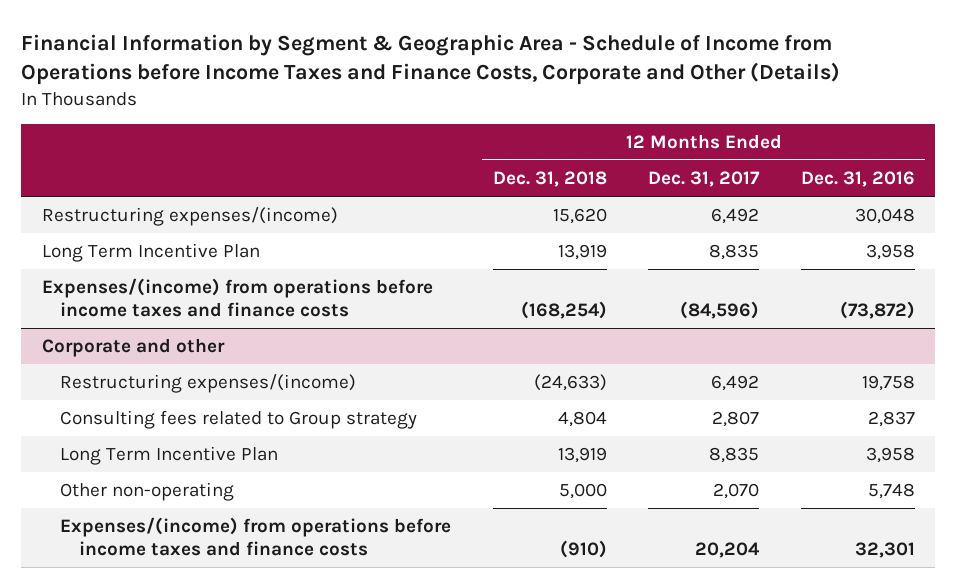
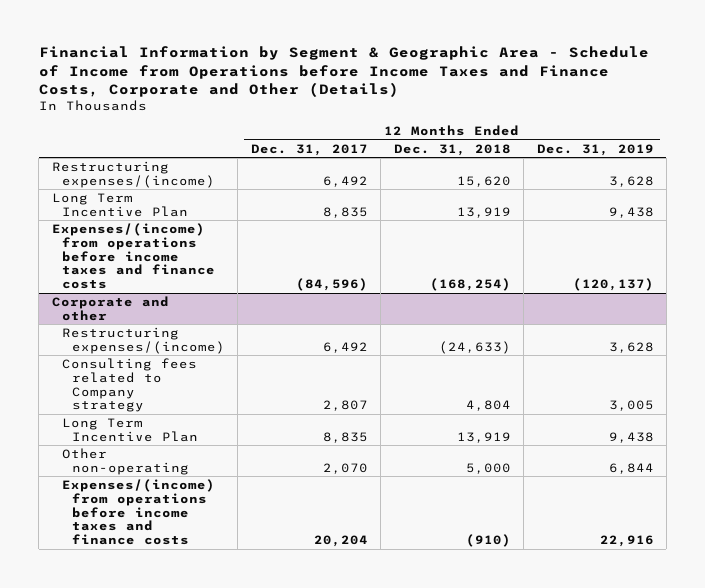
[800,171,915,188] Dec. 31, 2016 -> none
none -> [536,143,654,156] Dec. 31, 2019
[60,410,418,430] Consulting fees related to Group strategy -> [61,357,197,413] Consulting fees related to Company strategy

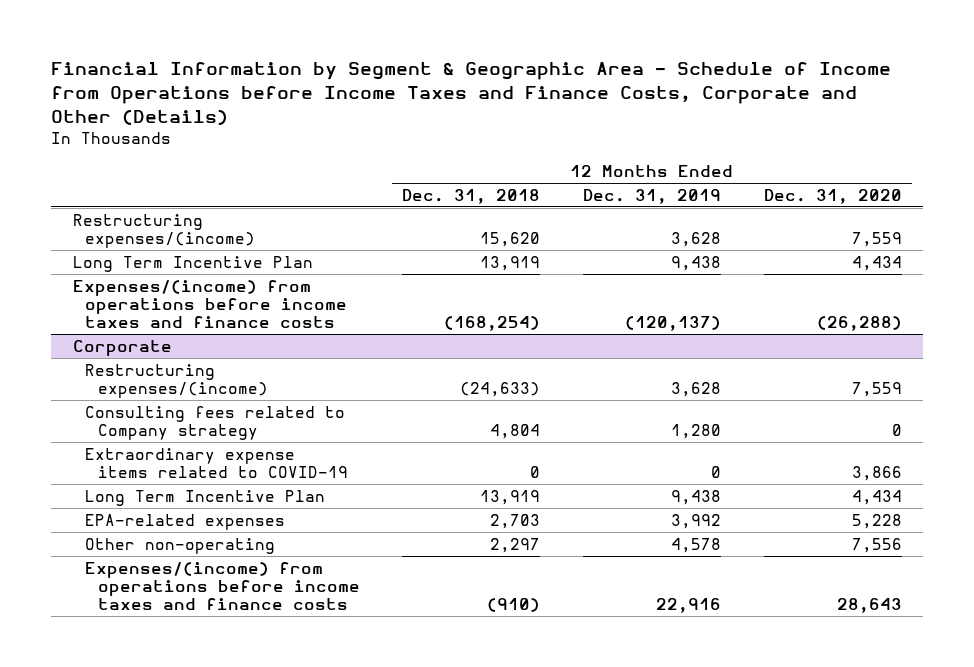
[250,143,368,156] Dec. 31, 2017 -> none
none -> [763,188,902,204] Dec. 31, 2020
[51,295,169,321] Corporate and other -> [72,339,172,356] Corporate
[608,400,654,412] 3,005 -> [670,423,721,439] 1,280
none -> [85,447,348,478] Extraordinary expense items related to COVID-19
none -> [85,513,286,530] EPA-related expenses
[465,462,511,474] 5,000 -> [490,537,541,553] 2,297
[608,462,654,474] 6,844 -> [670,537,721,553] 4,578

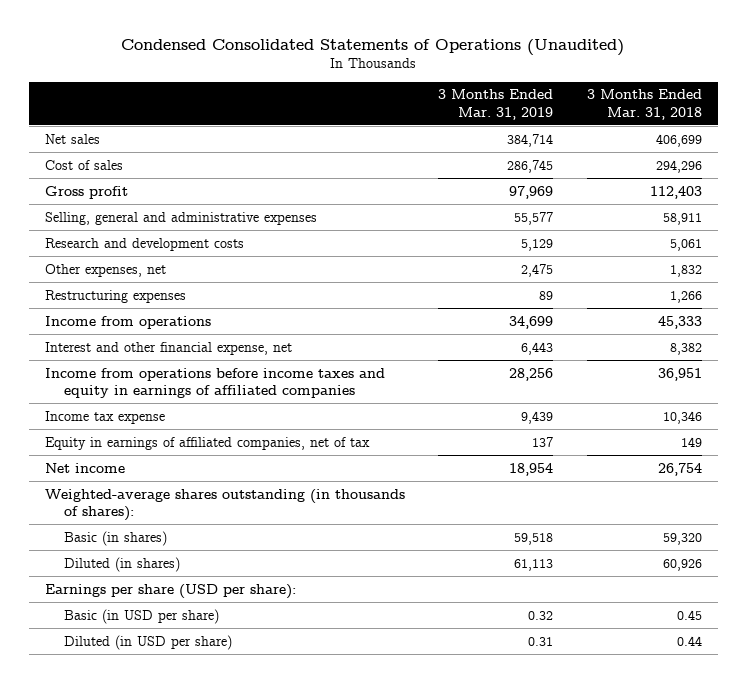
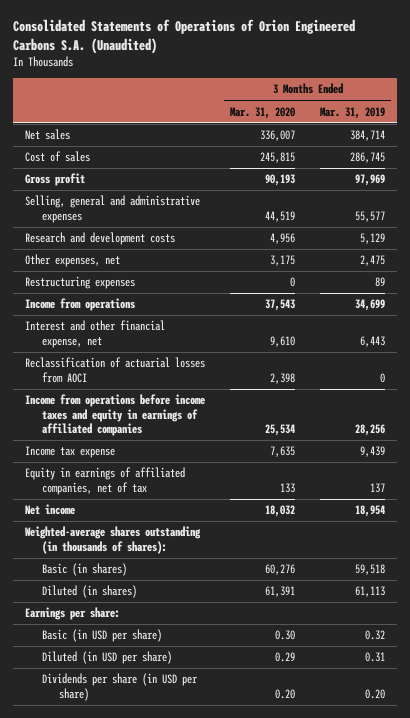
[121,38,625,56] Condensed Consolidated Statements of Operations (Unaudited) -> [12,19,355,54] Consolidated Statements of Operations of Orion Engineered Carbons S.A. (Unaudited)
[586,89,702,120] 3 Months Ended Mar. 31, 2018 -> none
none -> [230,106,296,119] Mar. 31, 2020
none -> [25,357,206,383] Reclassification of actuarial losses from AOCI
[45,583,297,599] Earnings per share (USD per share): -> [25,607,121,621] Earnings per share:
none -> [42,673,199,701] Dividends per share (in USD per share)

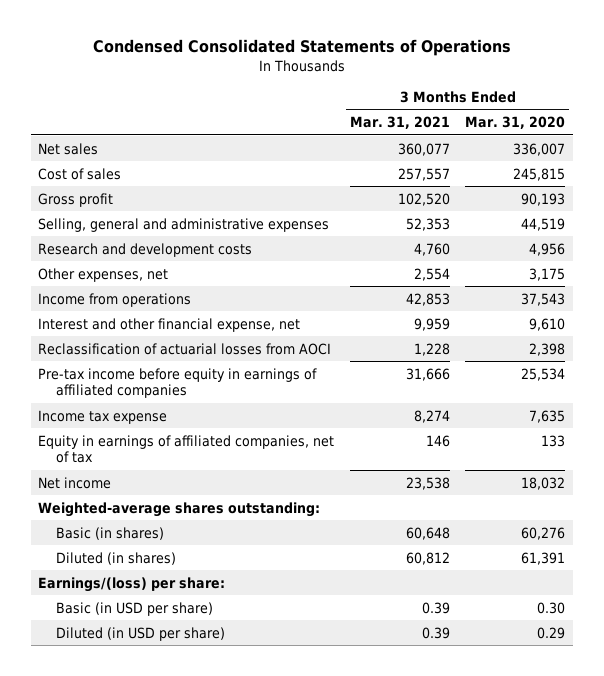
[12,19,355,54] Consolidated Statements of Operations of Orion Engineered Carbons S.A. (Unaudited) -> [92,39,511,57] Condensed Consolidated Statements of Operations
[320,106,386,119] Mar. 31, 2019 -> none
none -> [349,116,450,130] Mar. 31, 2021
[25,276,136,290] Restructuring expenses -> none
[25,394,206,436] Income from operations before income taxes and equity in earnings of affiliated companies -> [38,367,318,399] Pre-tax income before equity in earnings of affiliated companies
[25,526,202,554] Weighted-average shares outstanding (in thousands of shares): -> [38,501,321,517] Weighted-average shares outstanding:
[25,607,121,621] Earnings per share: -> [38,576,226,592] Earnings/(loss) per share:
[42,673,199,701] Dividends per share (in USD per share) -> none

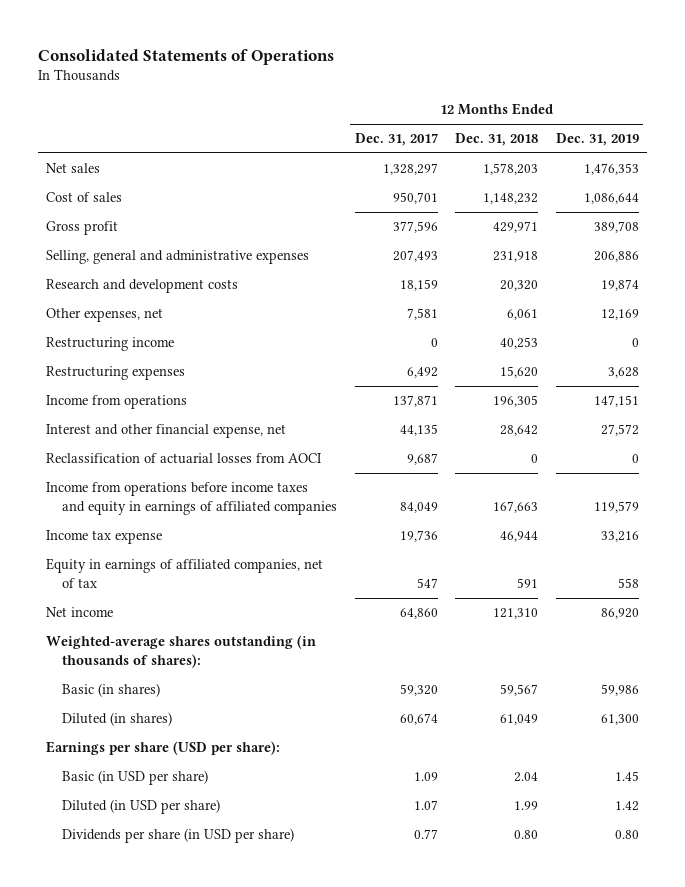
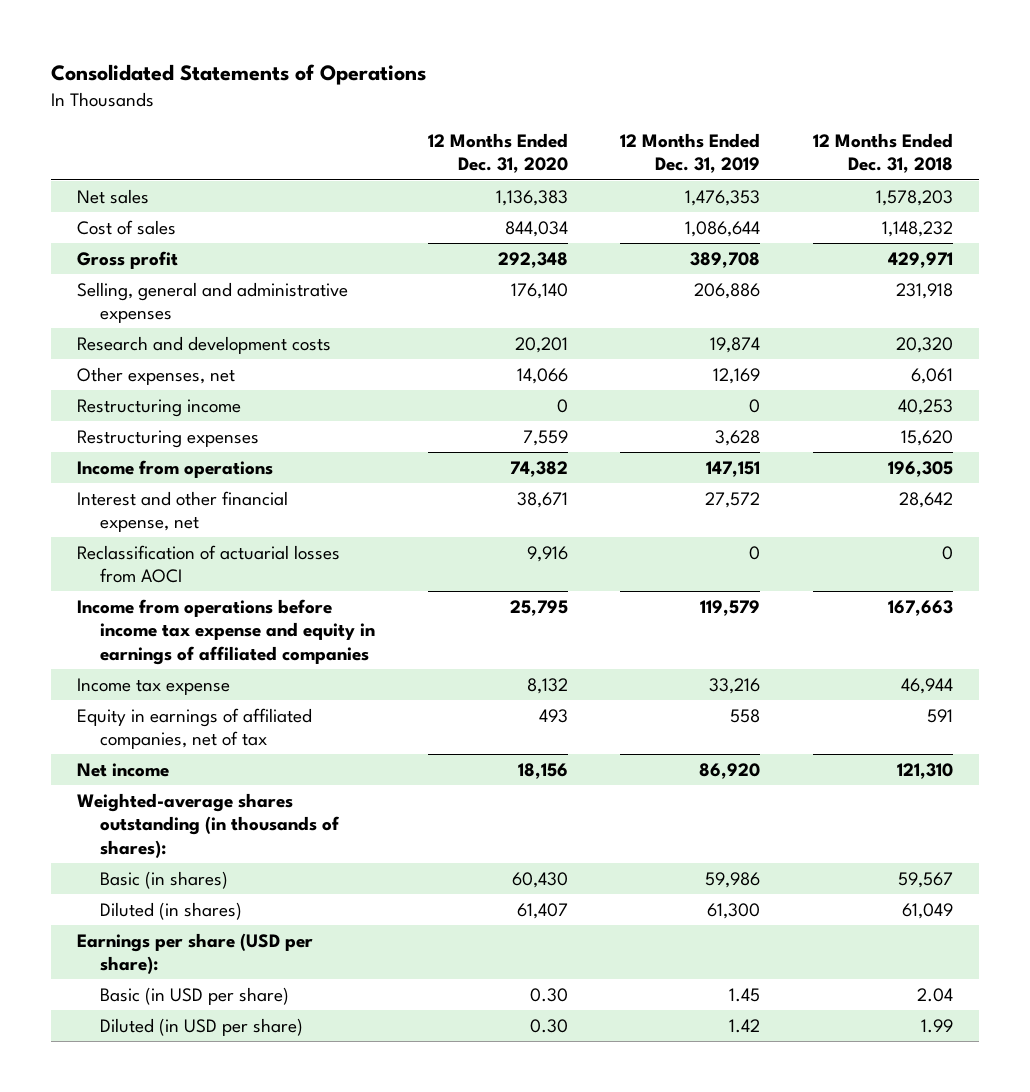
[354,133,438,147] Dec. 31, 2017 -> none
none -> [427,133,568,174] 12 Months Ended Dec. 31, 2020
[46,482,338,516] Income from operations before income taxes and equity in earnings of affiliated companies -> [77,598,376,665] Income from operations before income tax expense and equity in earnings of affiliated companies
[62,828,295,844] Dividends per share (in USD per share) -> none

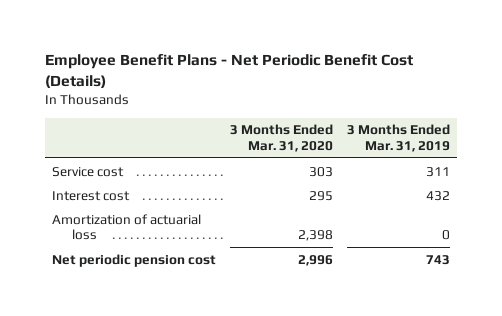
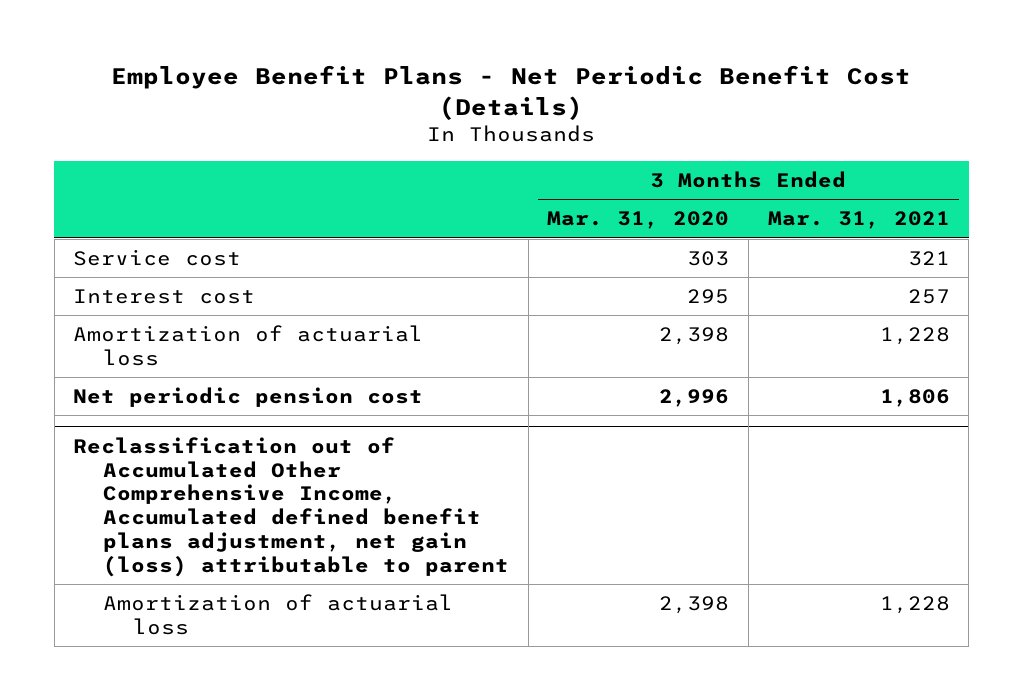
[347,124,451,152] 3 Months Ended Mar. 31, 2019 -> none
none -> [767,211,950,230] Mar. 31, 2021
none -> [73,436,509,577] Reclassification out of Accumulated Other Comprehensive Income, Accumulated defined benefit plans adjustment, net gain (loss) attributable to parent
none -> [102,594,453,635] Amortization of actuarial loss

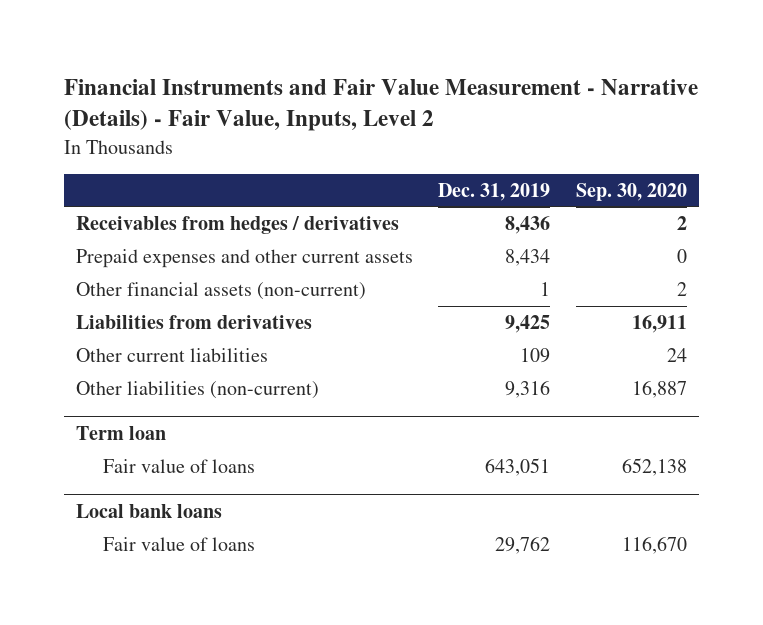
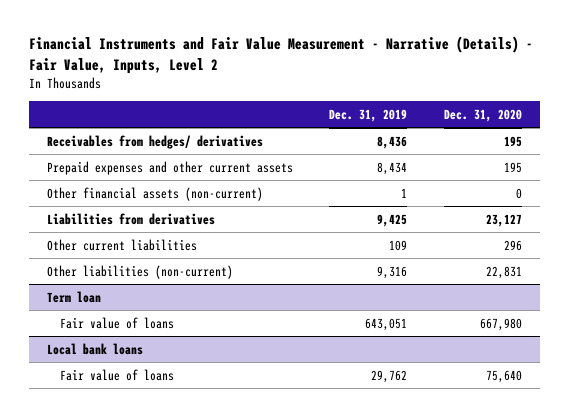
[575,182,687,201] Sep. 30, 2020 -> none
none -> [443,108,522,122] Dec. 31, 2020
[76,215,400,234] Receivables from hedges / derivatives -> [47,134,264,149] Receivables from hedges/ derivatives

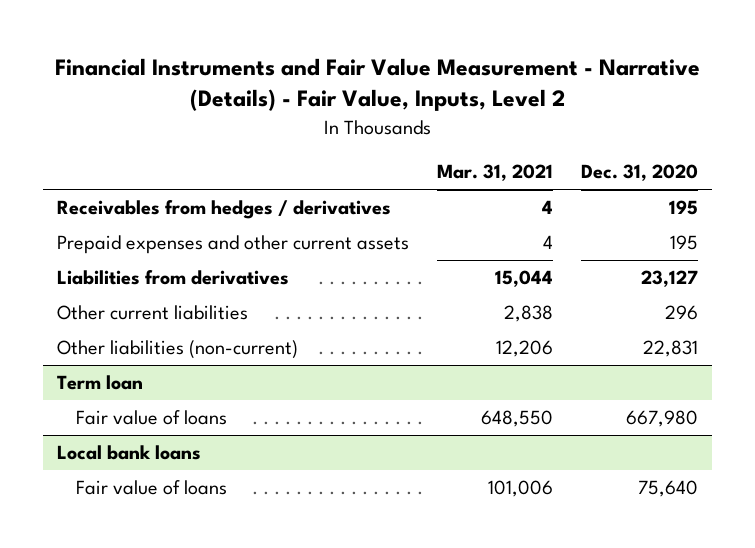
[329,108,408,122] Dec. 31, 2019 -> none
none -> [437,164,554,182] Mar. 31, 2021
[47,134,264,149] Receivables from hedges/ derivatives -> [57,200,392,220] Receivables from hedges / derivatives
[47,186,264,201] Other financial assets (non-current) -> none

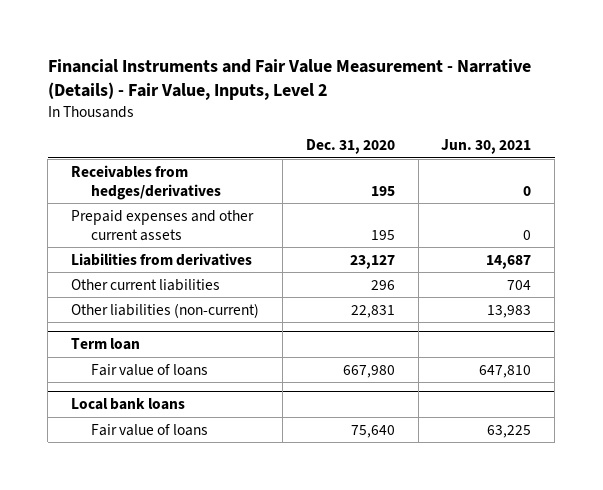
[437,164,554,182] Mar. 31, 2021 -> none
none -> [441,139,532,155] Jun. 30, 2021
[57,200,392,220] Receivables from hedges / derivatives -> [71,164,222,200] Receivables from hedges/derivatives

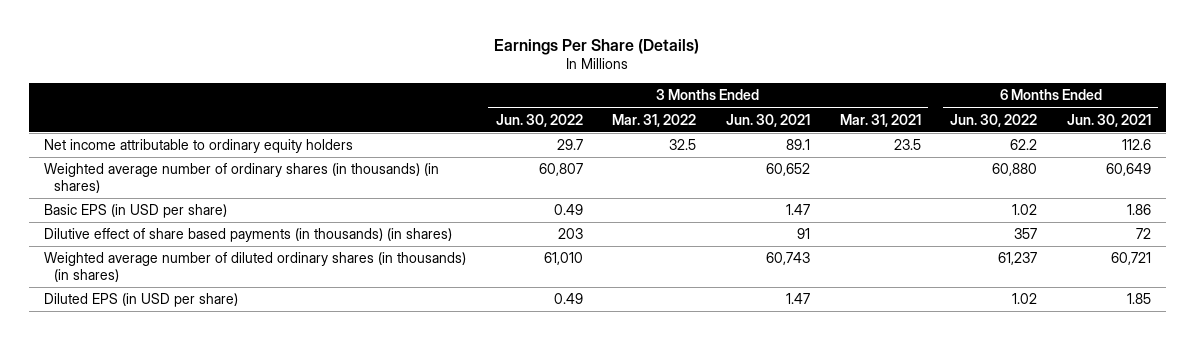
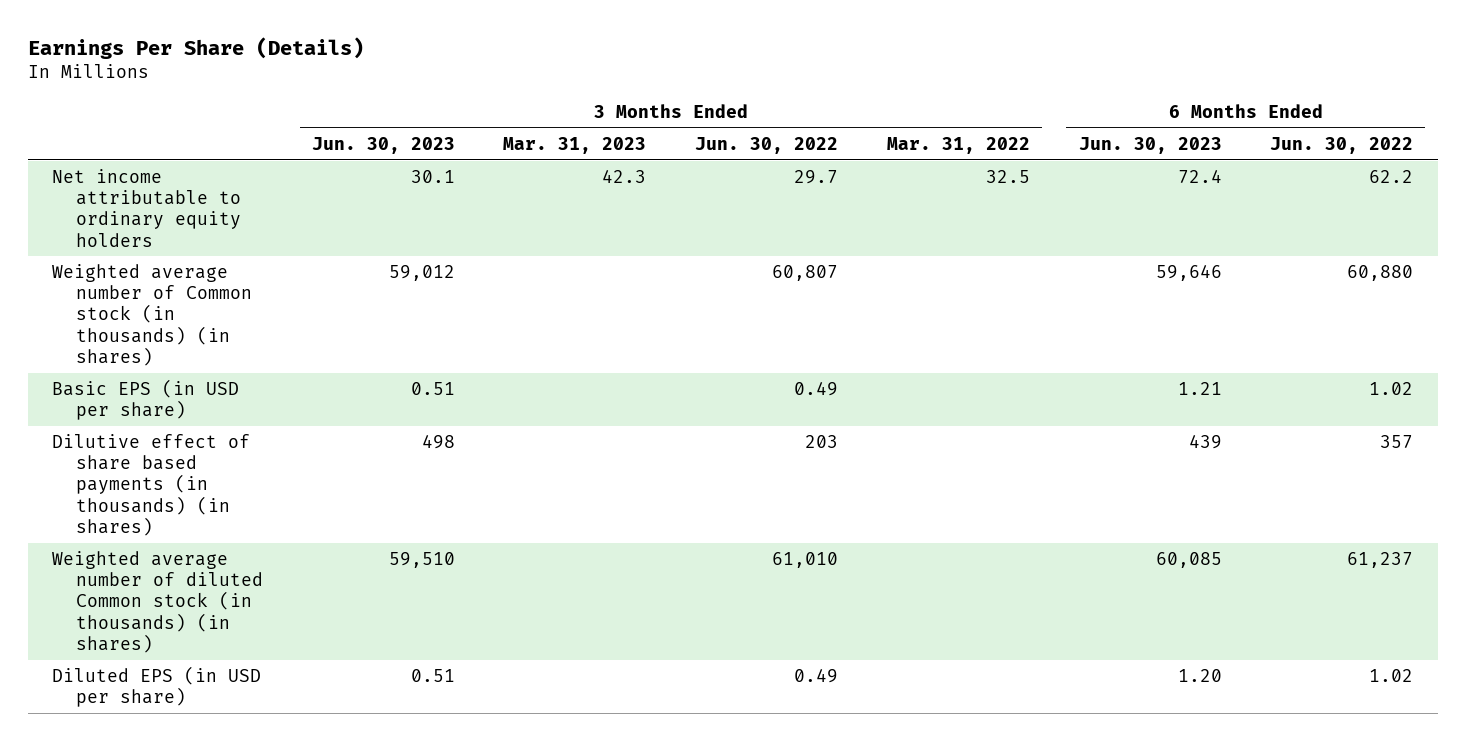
[725,113,810,127] Jun. 30, 2021 -> none
[839,113,921,127] Mar. 31, 2021 -> none
[1067,113,1152,127] Jun. 30, 2021 -> none
none -> [311,136,455,154] Jun. 30, 2023
none -> [503,136,647,154] Mar. 31, 2023
none -> [1078,136,1222,154] Jun. 30, 2023
[43,163,439,193] Weighted average number of ordinary shares (in thousands) (in shares) -> [52,264,253,366] Weighted average number of Common stock (in thousands) (in shares)
[43,252,466,282] Weighted average number of diluted ordinary shares (in thousands) (in shares) -> [52,551,264,653] Weighted average number of diluted Common stock (in thousands) (in shares)

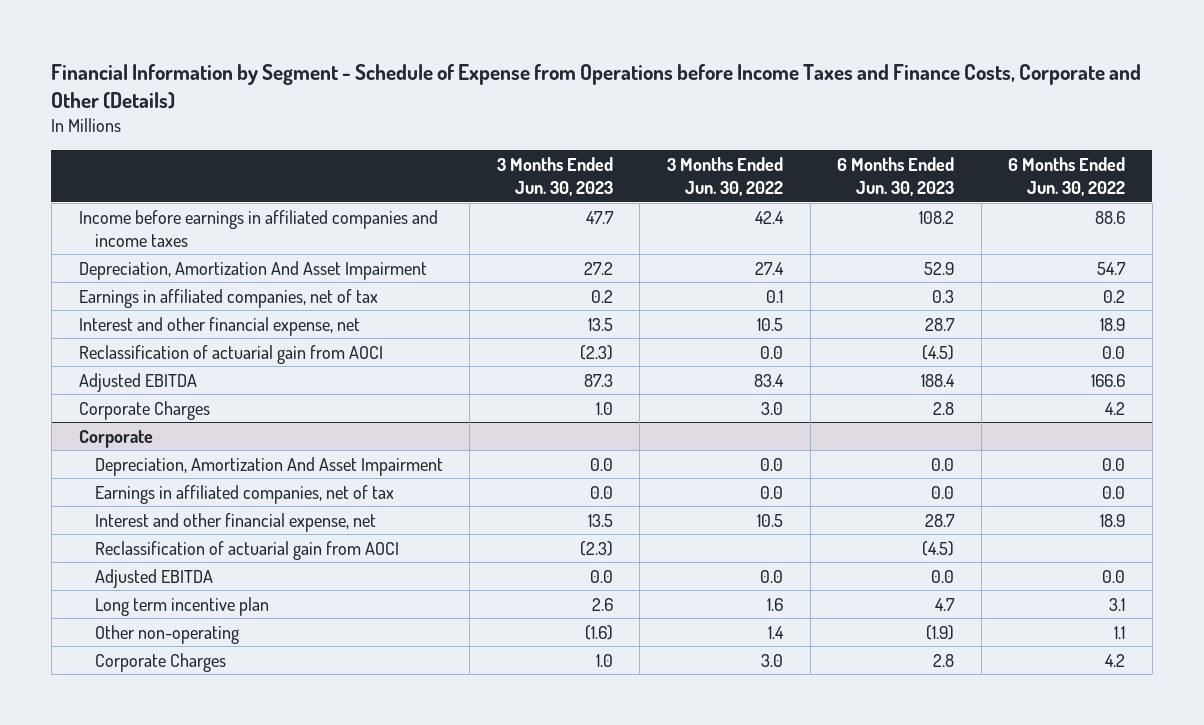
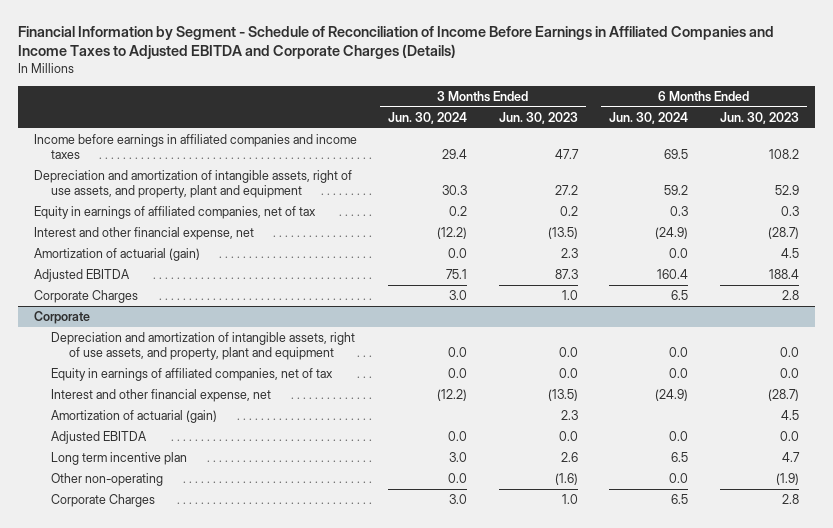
[51,63,1142,109] Financial Information by Segment - Schedule of Expense from Operations before Income Taxes and Finance Costs, Corporate and Other (Details) -> [17,26,774,60] Financial Information by Segment - Schedule of Reconciliation of Income Before Earnings in Affiliated Companies and Income Taxes to Adjusted EBITDA and Corporate Charges (Details)
[667,156,784,197] 3 Months Ended Jun. 30, 2022 -> none
[1008,156,1126,197] 6 Months Ended Jun. 30, 2022 -> none
none -> [388,111,468,124] Jun. 30, 2024
none -> [609,111,689,124] Jun. 30, 2024
[78,344,383,364] Reclassification of actuarial gain from AOCI -> none
[78,260,427,280] Depreciation, Amortization And Asset Impairment -> [33,170,352,199] Depreciation and amortization of intangible assets, right of use assets, and property, plant and equipment
[78,288,378,308] Earnings in affiliated companies, net of tax -> [33,206,316,220] Equity in earnings of affiliated companies, net of tax
[587,317,613,331] 13.5 -> [547,227,578,240] (13.5)
[925,317,956,331] 28.7 -> [767,227,799,240] (28.7)
none -> [33,248,200,262] Amortization of actuarial (gain)
[94,540,399,560] Reclassification of actuarial gain from AOCI -> none
[94,456,443,476] Depreciation, Amortization And Asset Impairment -> [51,332,356,361] Depreciation and amortization of intangible assets, right of use assets, and property, plant and equipment
[94,484,394,504] Earnings in affiliated companies, net of tax -> [51,368,334,382] Equity in earnings of affiliated companies, net of tax
[587,513,613,527] 13.5 -> [547,389,578,402] (13.5)
[925,513,956,527] 28.7 -> [767,389,799,402] (28.7)
none -> [51,410,218,424] Amortization of actuarial (gain)

